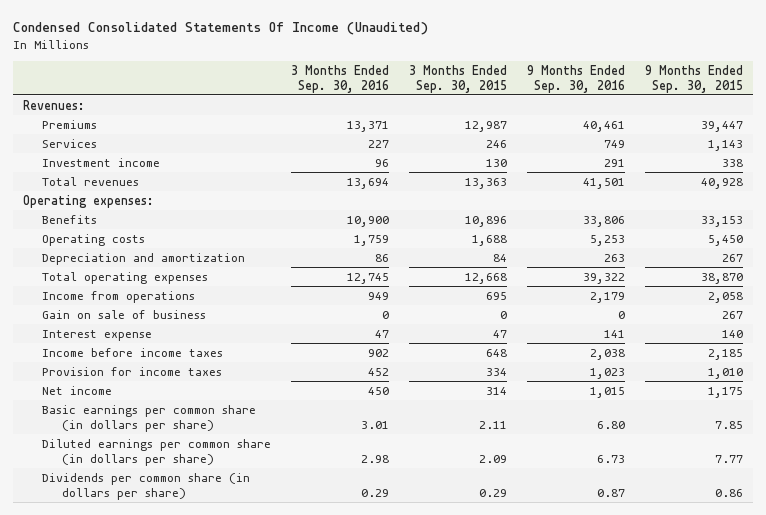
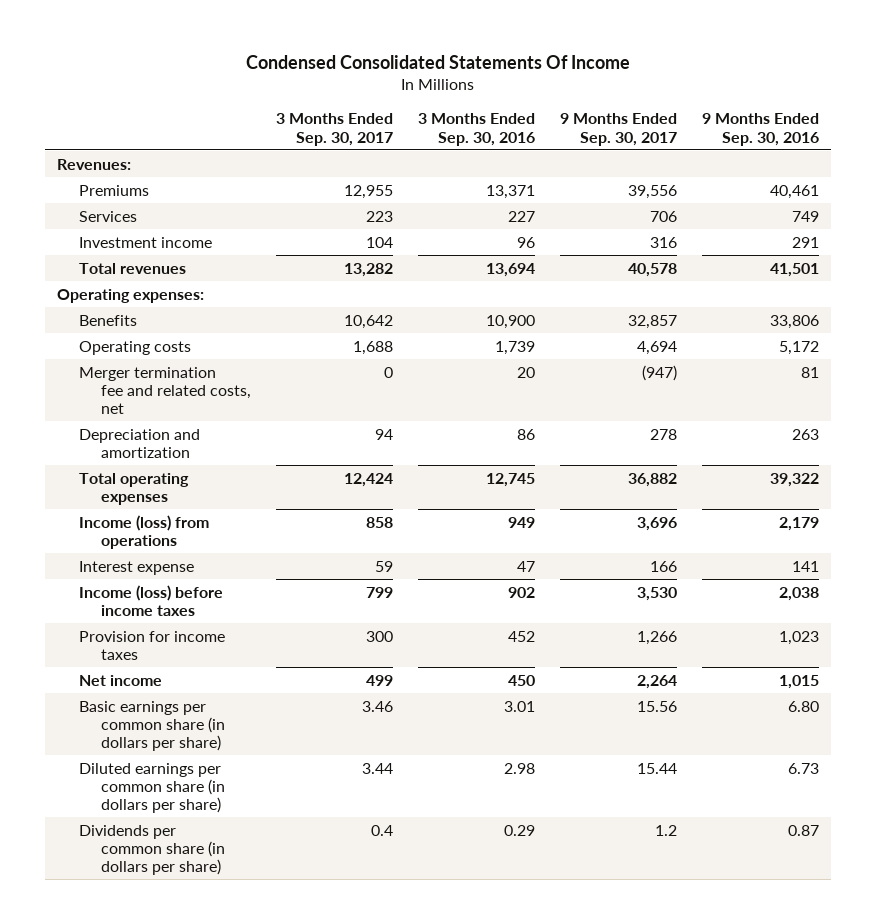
[13,22,429,36] Condensed Consolidated Statements Of Income (Unaudited) -> [246,55,631,70] Condensed Consolidated Statements Of Income
[409,64,508,93] 3 Months Ended Sep. 30, 2015 -> none
[644,64,743,93] 9 Months Ended Sep. 30, 2015 -> none
none -> [276,113,394,146] 3 Months Ended Sep. 30, 2017
none -> [559,113,677,146] 9 Months Ended Sep. 30, 2017
[354,234,390,246] 1,759 -> [494,340,535,355] 1,739
[589,234,625,246] 5,253 -> [778,340,819,355] 5,172
none -> [79,366,252,415] Merger termination fee and related costs, net
[42,309,207,319] Gain on sale of business -> none
[42,290,196,303] Income from operations -> [79,514,210,549] Income (loss) from operations
[42,347,224,357] Income before income taxes -> [79,584,224,616] Income (loss) before income taxes

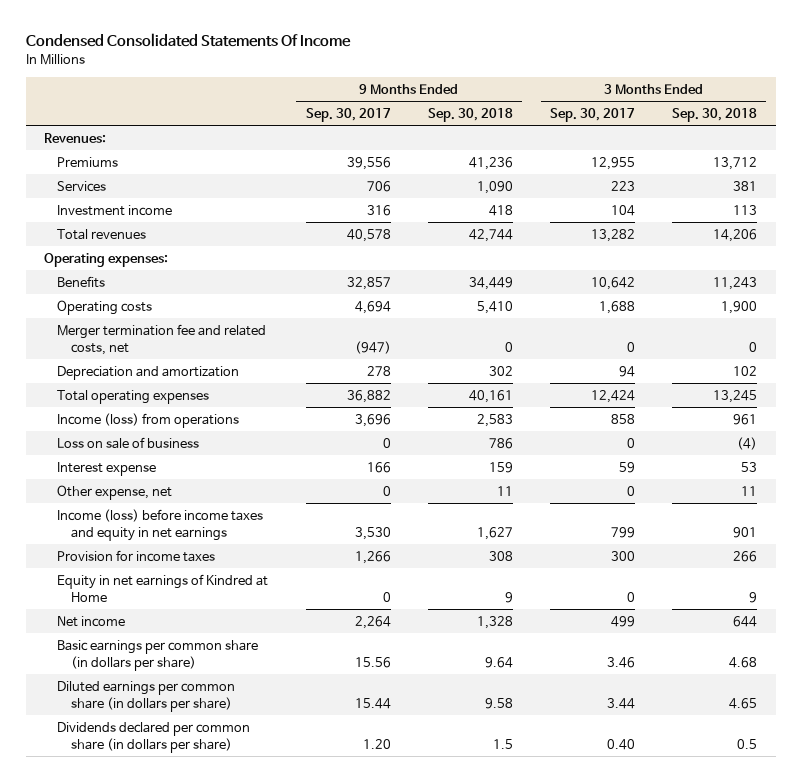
[417,113,535,146] 3 Months Ended Sep. 30, 2016 -> none
[701,113,819,146] 9 Months Ended Sep. 30, 2016 -> none
none -> [427,107,513,122] Sep. 30, 2018
none -> [672,107,758,122] Sep. 30, 2018
none -> [57,436,200,449] Loss on sale of business
none -> [57,484,173,500] Other expense, net
[79,584,224,616] Income (loss) before income taxes -> [57,508,264,541] Income (loss) before income taxes and equity in net earnings
none -> [57,573,269,602] Equity in net earnings of Kindred at Home
[79,824,226,876] Dividends per common share (in dollars per share) -> [57,721,251,753] Dividends declared per common share (in dollars per share)
[371,824,394,836] 0.4 -> [606,738,635,750] 0.40
[654,824,677,836] 1.2 -> [362,738,391,749] 1.20

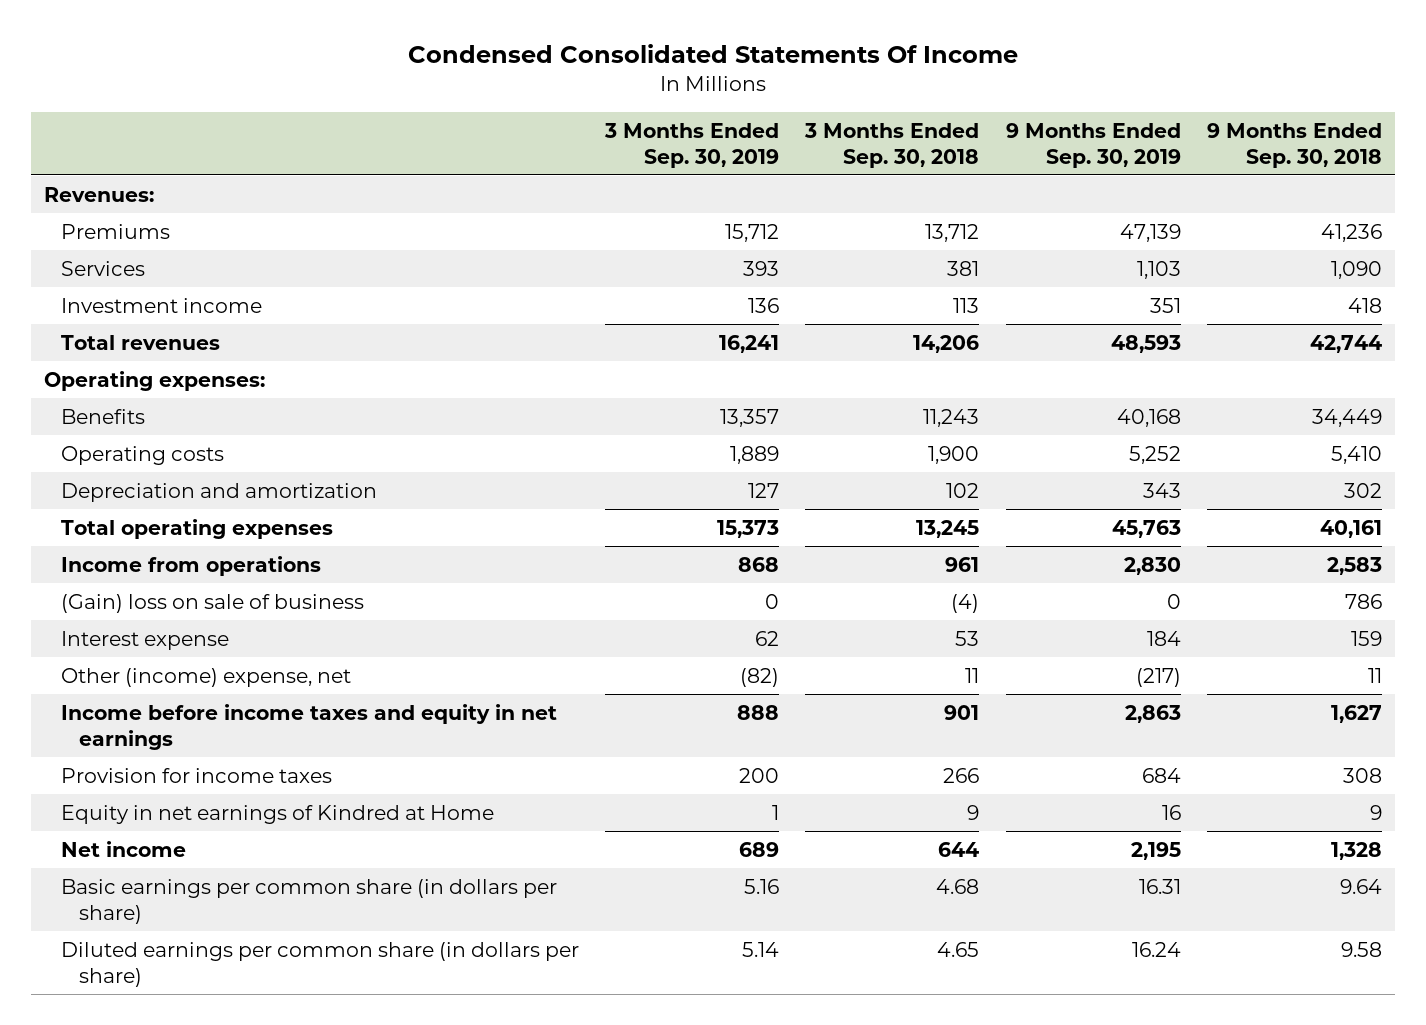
[305,107,391,122] Sep. 30, 2017 -> none
[549,107,635,122] Sep. 30, 2017 -> none
none -> [604,122,780,168] 3 Months Ended Sep. 30, 2019
none -> [1005,122,1181,168] 9 Months Ended Sep. 30, 2019
[57,323,267,355] Merger termination fee and related costs, net -> none
[57,412,240,428] Income (loss) from operations -> [61,555,322,576] Income from operations
[57,436,200,449] Loss on sale of business -> [61,593,365,613] (Gain) loss on sale of business
[57,484,173,500] Other expense, net -> [61,667,352,687] Other (income) expense, net
[57,508,264,541] Income (loss) before income taxes and equity in net earnings -> [61,703,558,750] Income before income taxes and equity in net earnings
[57,721,251,753] Dividends declared per common share (in dollars per share) -> none

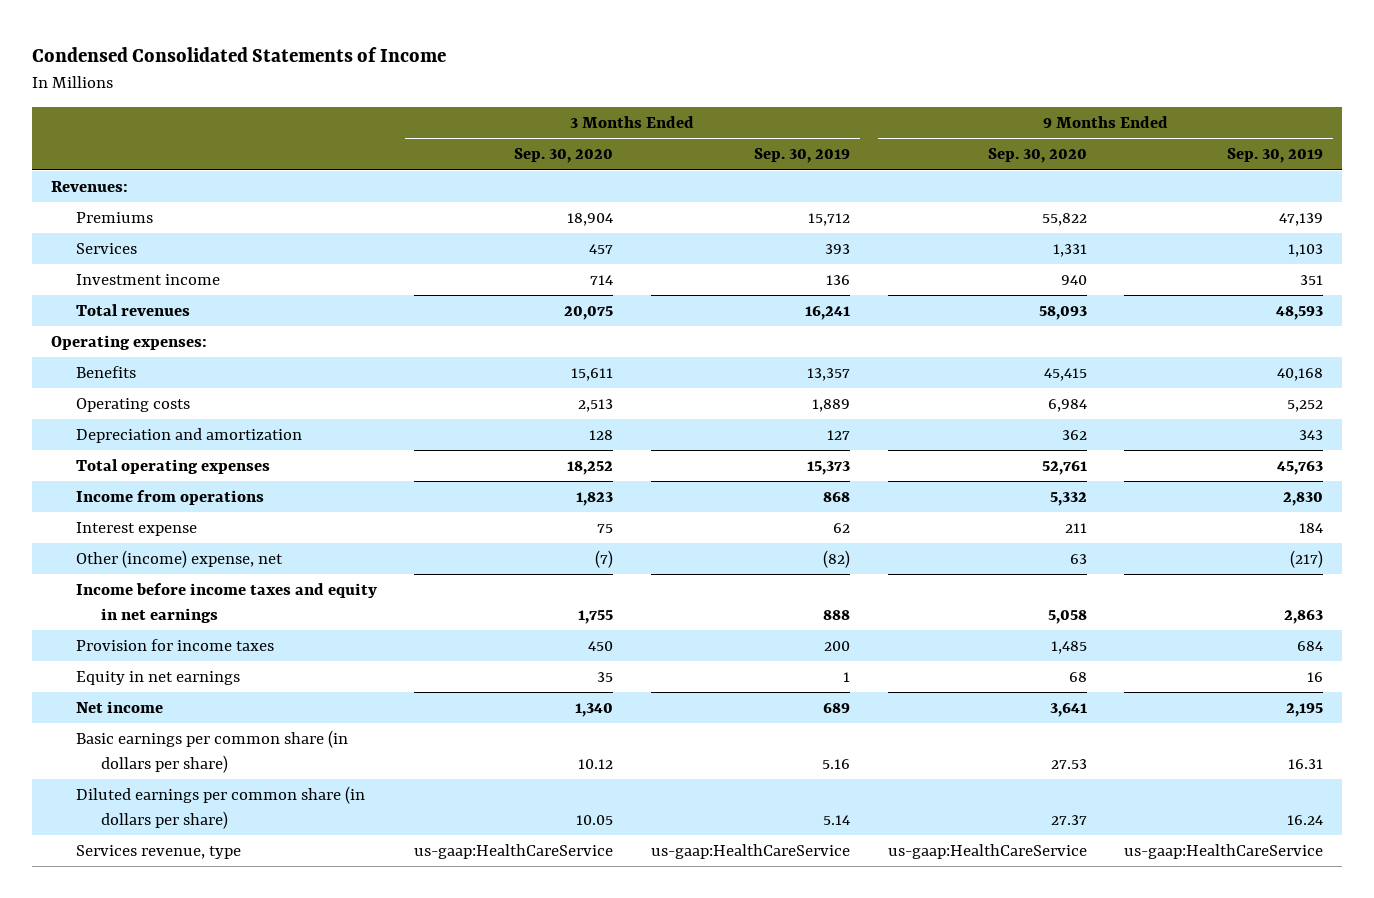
[407,44,1018,64] Condensed Consolidated Statements Of Income -> [32,46,447,62] Condensed Consolidated Statements of Income
[804,122,980,168] 3 Months Ended Sep. 30, 2018 -> none
[1206,122,1382,168] 9 Months Ended Sep. 30, 2018 -> none
none -> [514,148,614,164] Sep. 30, 2020
none -> [987,148,1087,164] Sep. 30, 2020
[61,593,365,613] (Gain) loss on sale of business -> none
[61,804,495,824] Equity in net earnings of Kindred at Home -> [75,671,240,686] Equity in net earnings
none -> [75,845,241,860] Services revenue, type

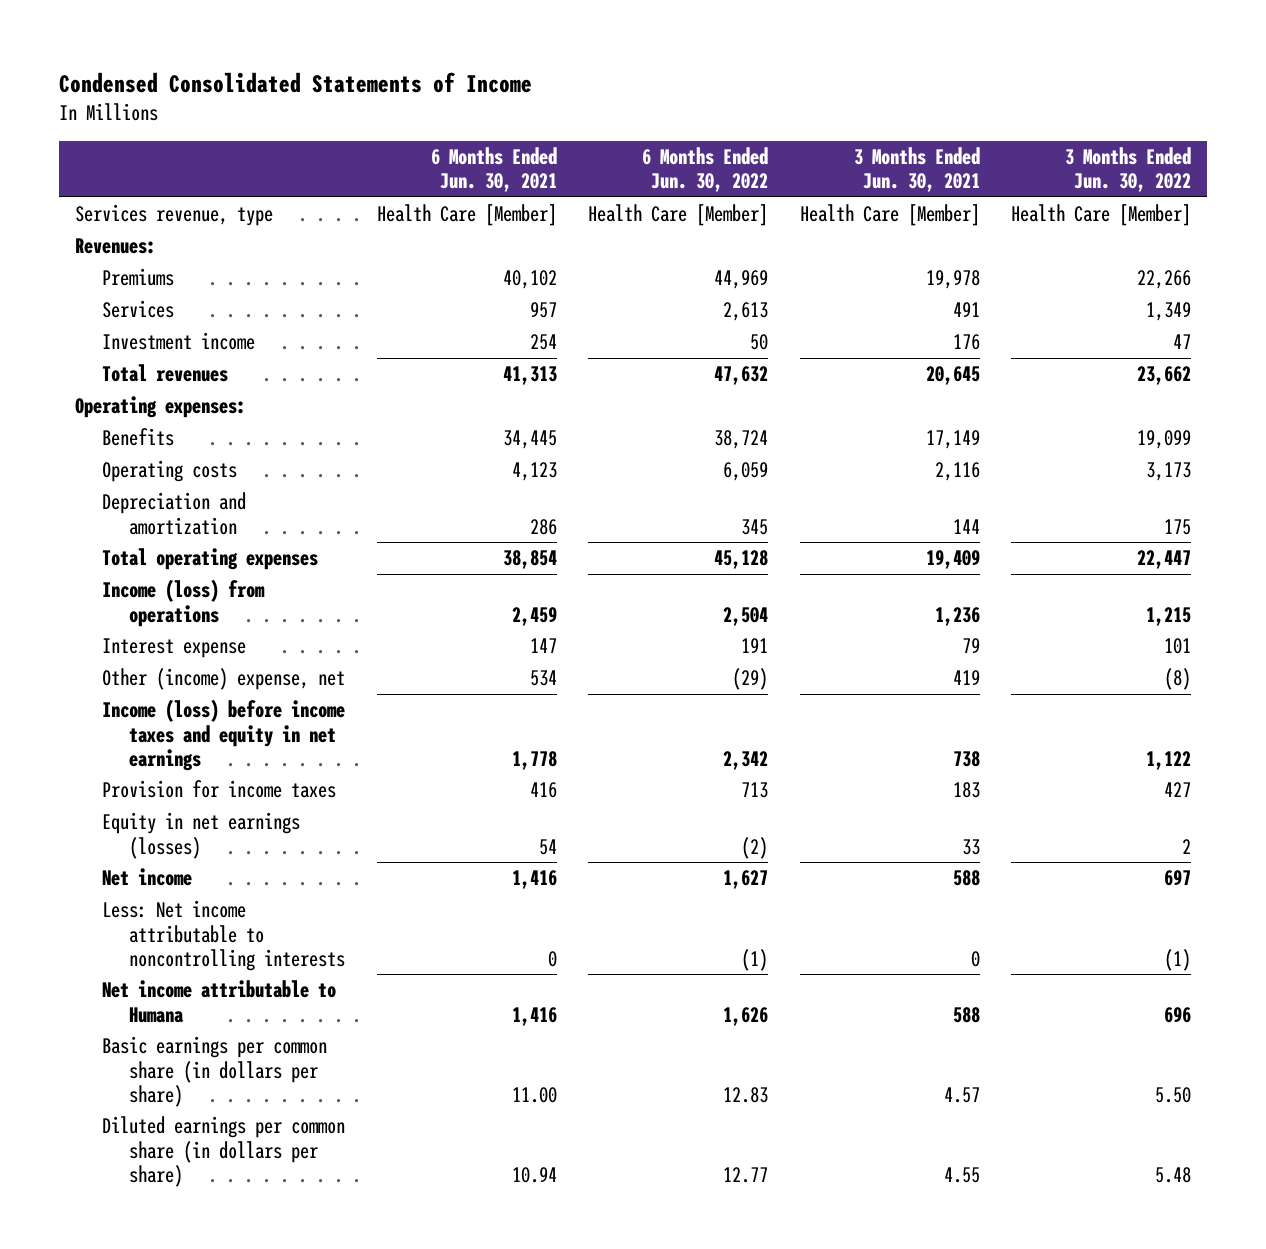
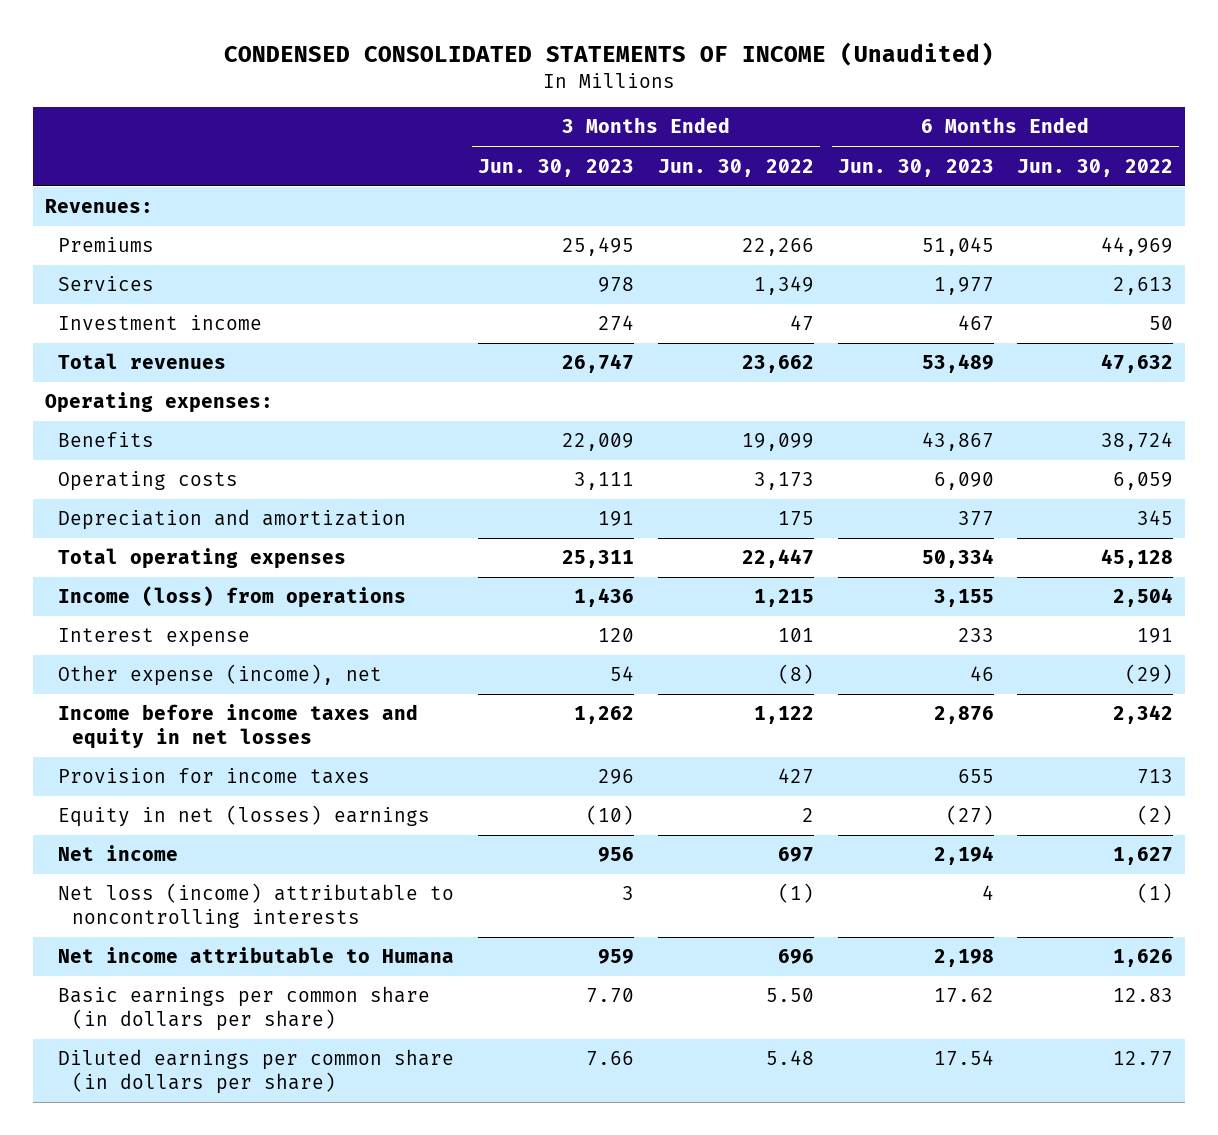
[58,71,532,93] Condensed Consolidated Statements of Income -> [224,42,995,67] CONDENSED CONSOLIDATED STATEMENTS OF INCOME (Unaudited)
[430,147,557,193] 6 Months Ended Jun. 30, 2021 -> none
[853,147,980,193] 3 Months Ended Jun. 30, 2021 -> none
none -> [478,158,635,177] Jun. 30, 2023
none -> [837,158,994,177] Jun. 30, 2023
[74,204,273,227] Services revenue, type -> none
[102,668,346,691] Other (income) expense, net -> [58,664,383,687] Other expense (income), net
[102,699,346,771] Income (loss) before income taxes and equity in net earnings -> [58,704,419,750] Income before income taxes and equity in net losses
[102,812,301,859] Equity in net earnings (losses) -> [58,805,431,828] Equity in net (losses) earnings
[102,900,346,971] Less: Net income attributable to noncontrolling interests -> [58,883,455,929] Net loss (income) attributable to noncontrolling interests

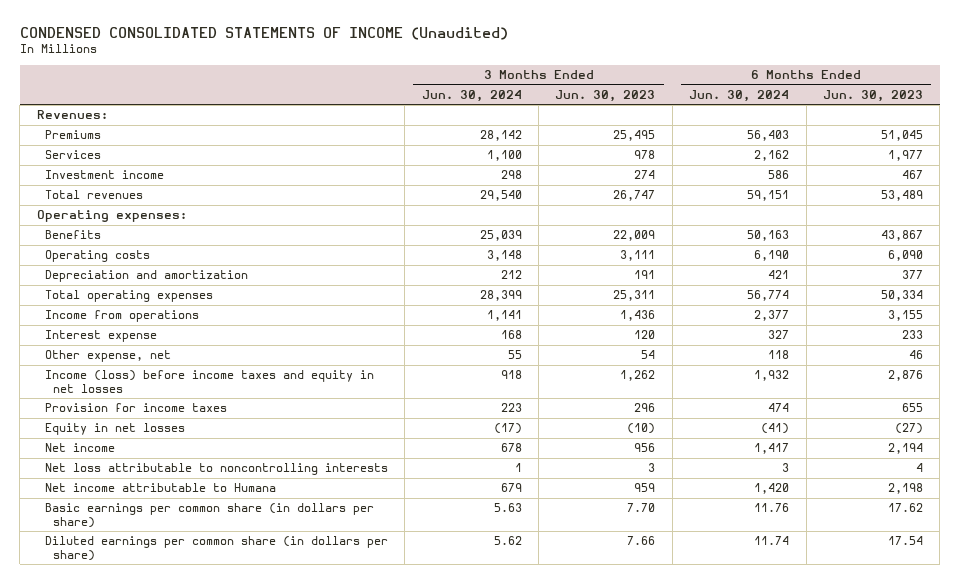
[657,158,814,177] Jun. 30, 2022 -> none
[1017,158,1174,177] Jun. 30, 2022 -> none
none -> [421,90,522,103] Jun. 30, 2024
none -> [689,90,790,103] Jun. 30, 2024
[58,586,407,609] Income (loss) from operations -> [44,310,199,323] Income from operations
[58,664,383,687] Other expense (income), net -> [44,350,171,363] Other expense, net
[58,704,419,750] Income before income taxes and equity in net losses -> [44,370,374,394] Income (loss) before income taxes and equity in net losses
[58,805,431,828] Equity in net (losses) earnings -> [44,423,185,436] Equity in net losses
[58,883,455,929] Net loss (income) attributable to noncontrolling interests -> [44,463,388,476] Net loss attributable to noncontrolling interests

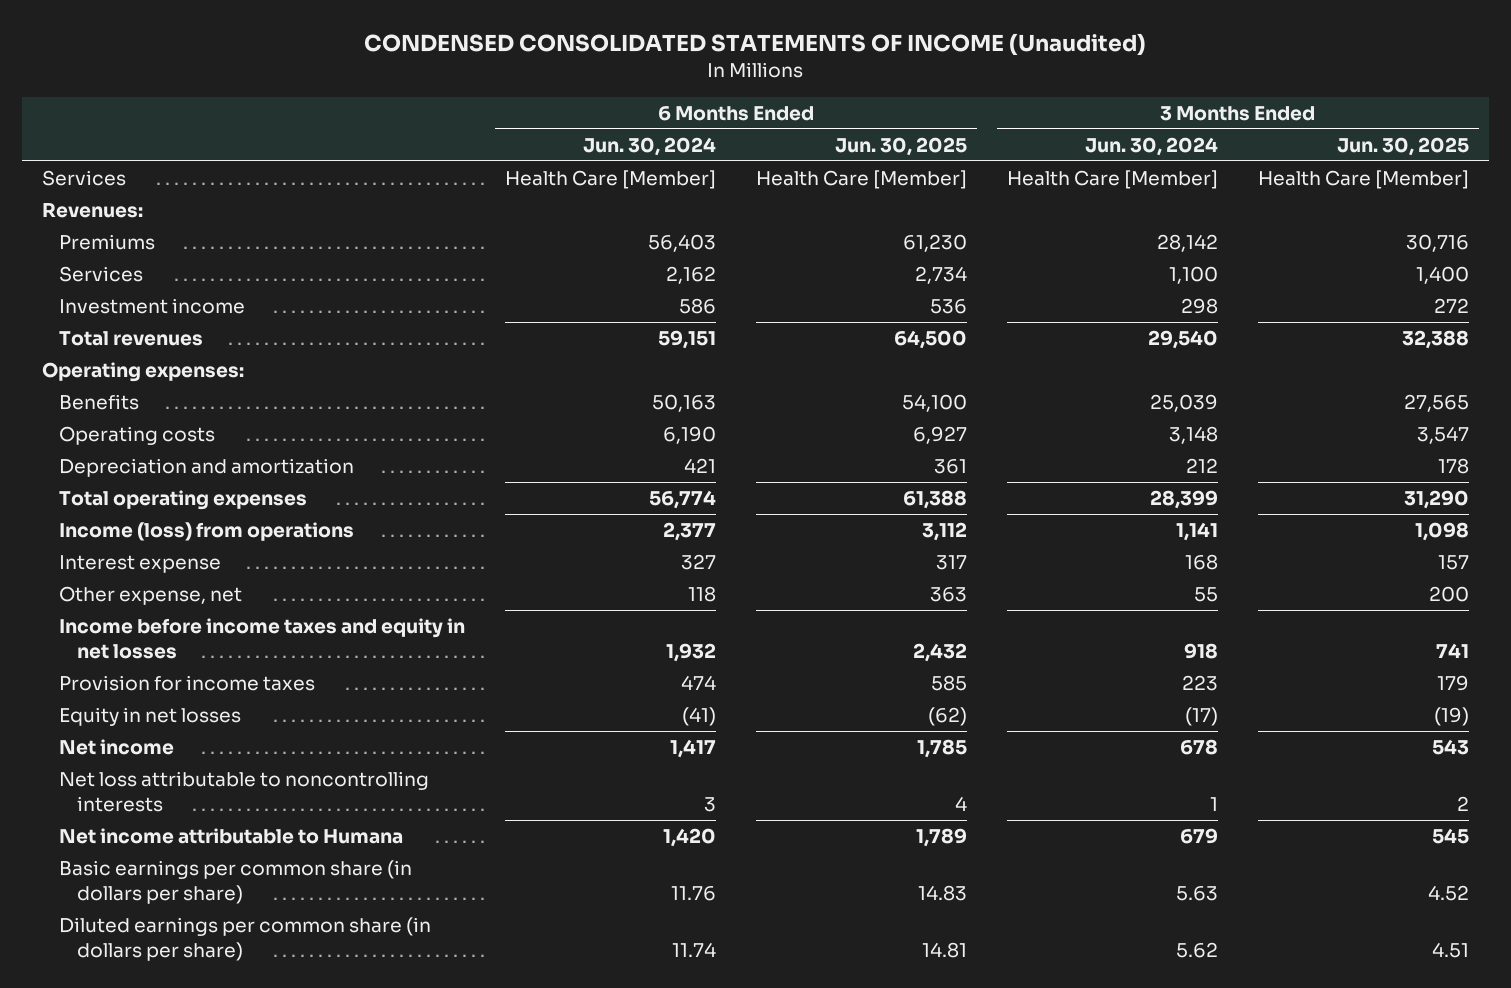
[555,90,656,103] Jun. 30, 2023 -> none
[822,90,923,103] Jun. 30, 2023 -> none
none -> [835,136,968,156] Jun. 30, 2025
none -> [1337,136,1470,156] Jun. 30, 2025
none -> [41,170,126,187] Services
[44,310,199,323] Income from operations -> [59,522,355,542] Income (loss) from operations
[44,370,374,394] Income (loss) before income taxes and equity in net losses -> [59,618,466,659] Income before income taxes and equity in net losses

